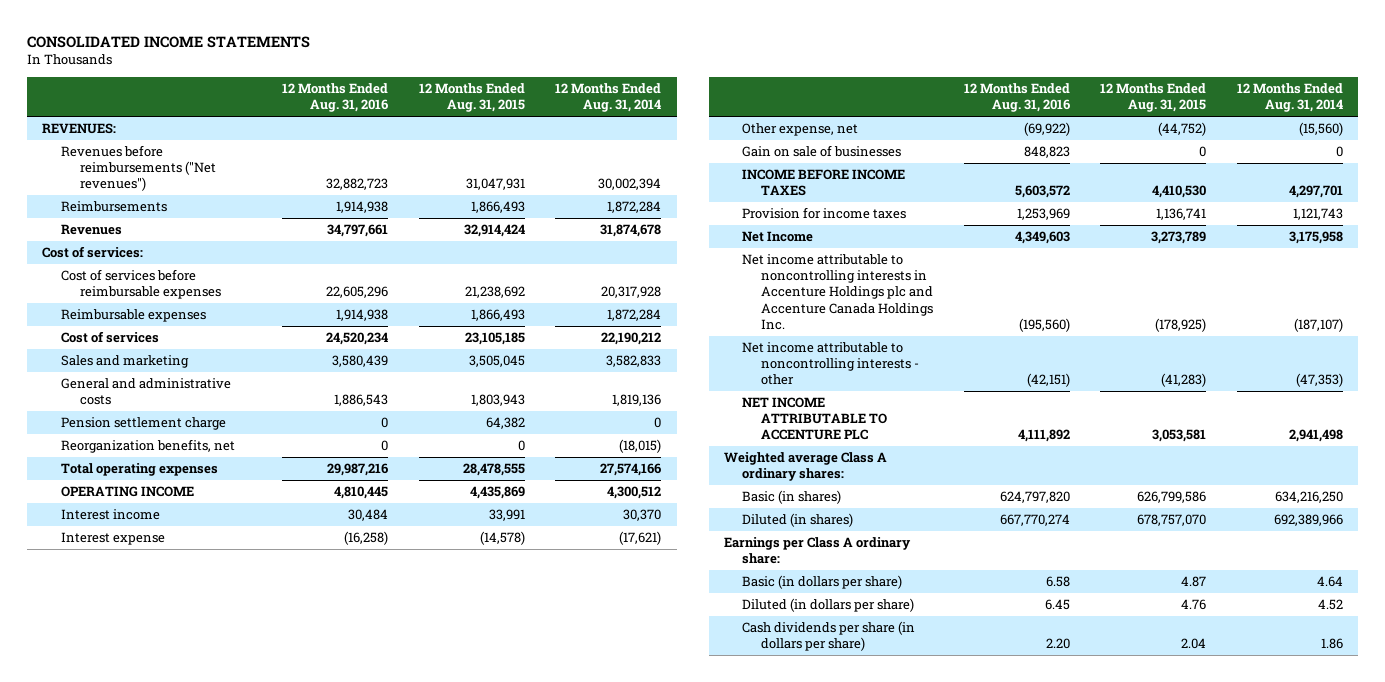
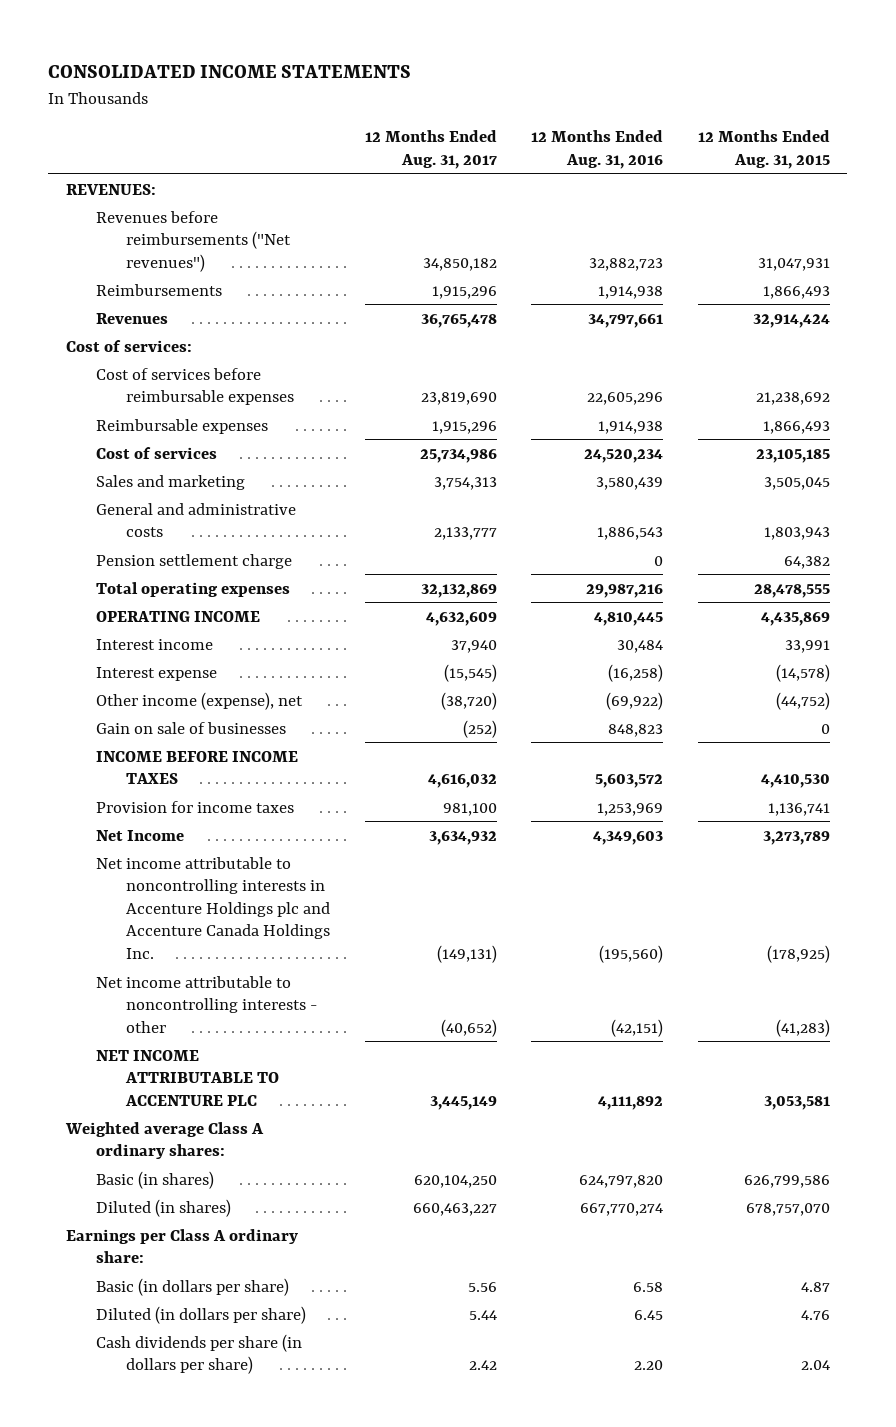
[555,83,662,113] 12 Months Ended Aug. 31, 2014 -> none
none -> [364,130,497,169] 12 Months Ended Aug. 31, 2017
[61,439,236,454] Reorganization benefits, net -> none
[742,123,859,137] Other expense, net -> [95,691,303,710] Other income (expense), net

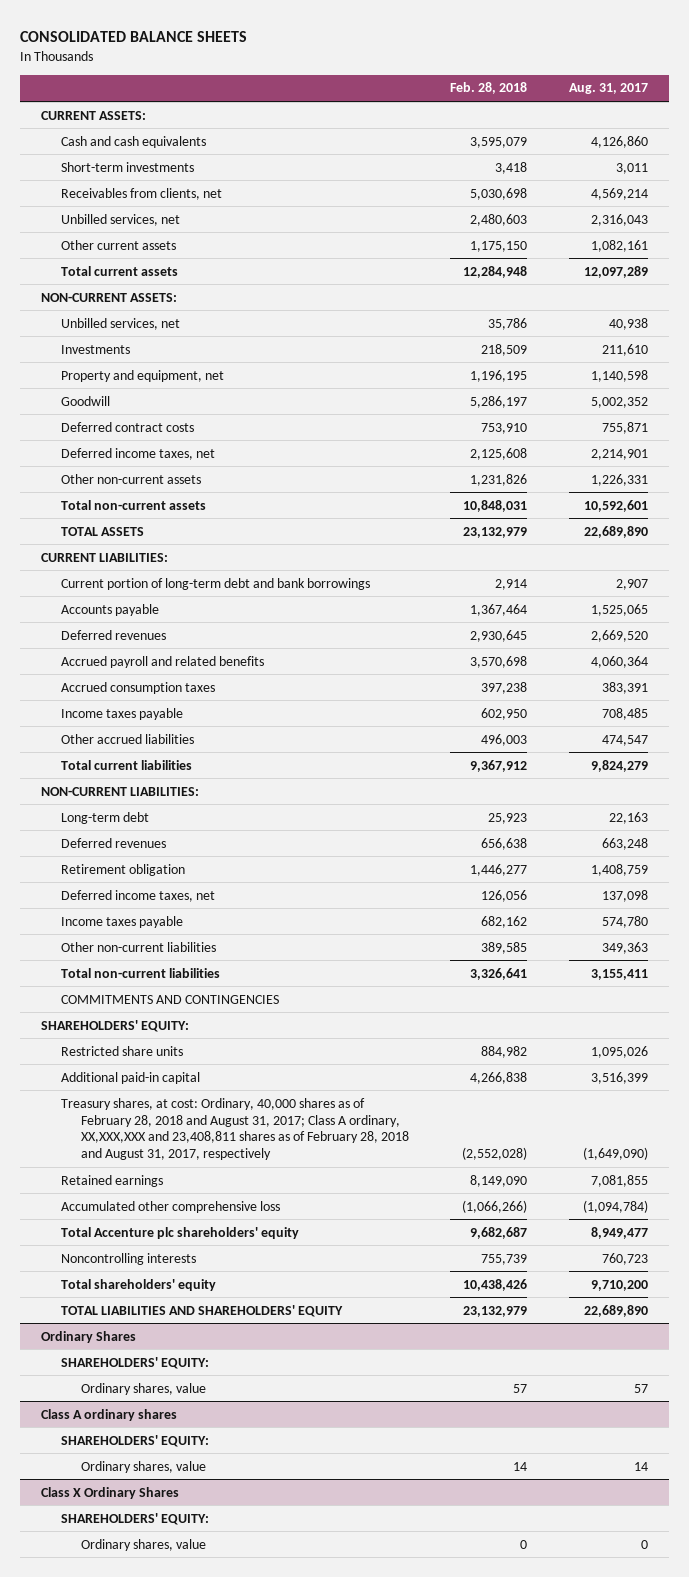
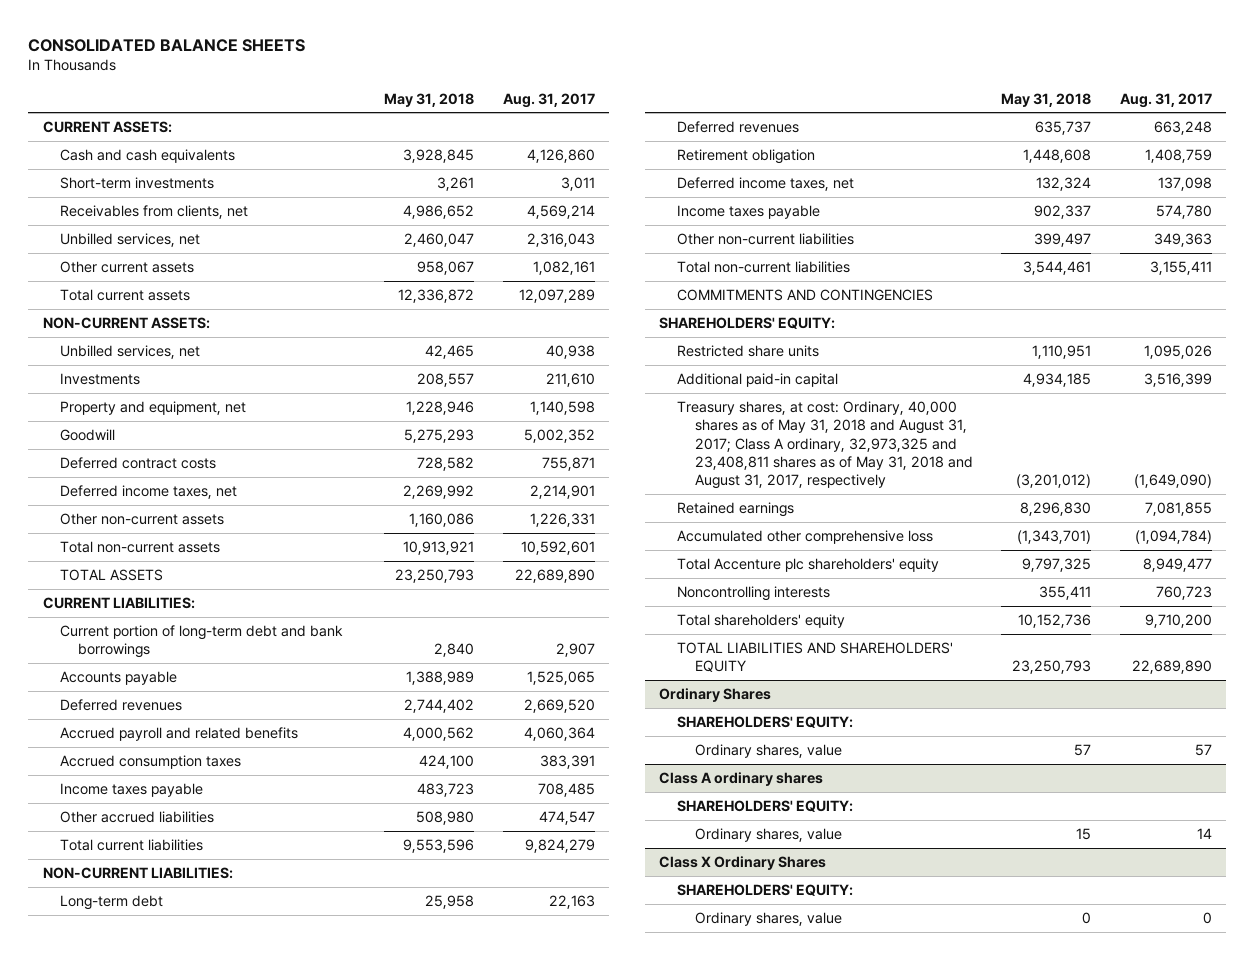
[450,82,528,95] Feb. 28, 2018 -> none
none -> [384,92,475,107] May 31, 2018
[60,1097,409,1161] Treasury shares, at cost: Ordinary, 40,000 shares as of February 28, 2018 and August 31, 2017; Class A ordinary, XX,XXX,XXX and 23,408,811 shares as of February 28, 2018 and August 31, 2017, respectively -> [677,401,973,490] Treasury shares, at cost: Ordinary, 40,000 shares as of May 31, 2018 and August 31, 2017; Class A ordinary, 32,973,325 and 23,408,811 shares as of May 31, 2018 and August 31, 2017, respectively

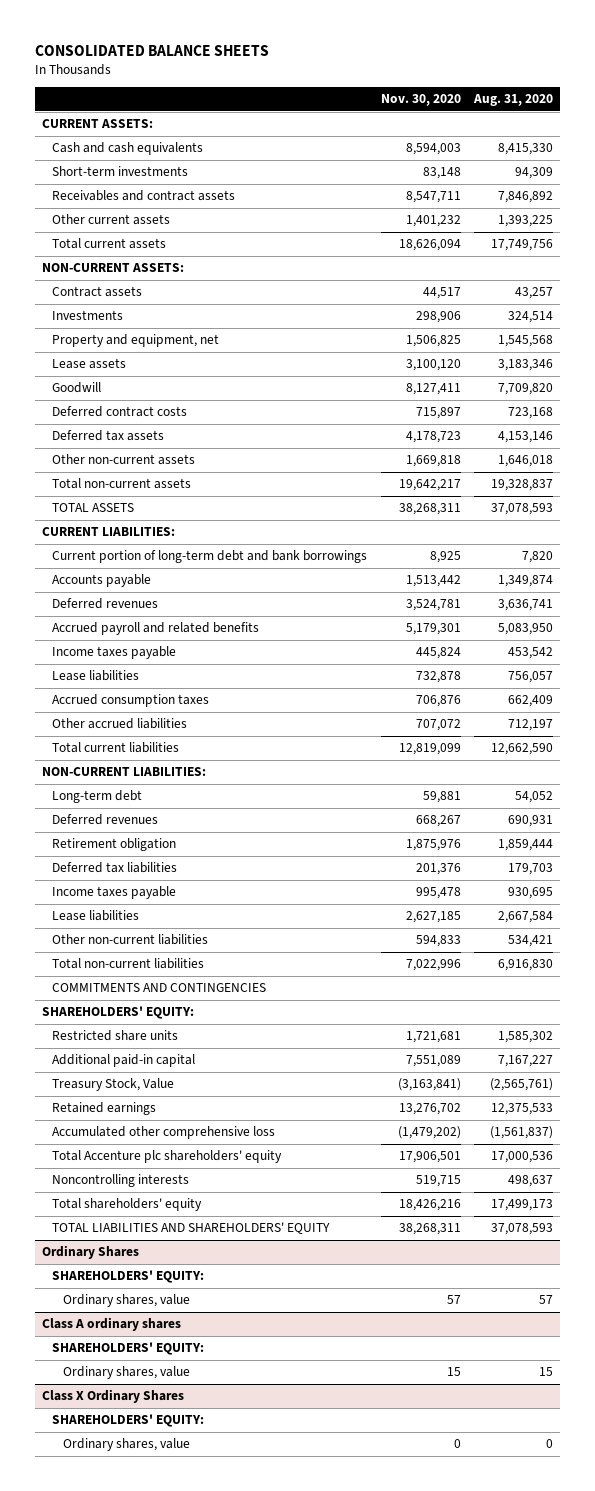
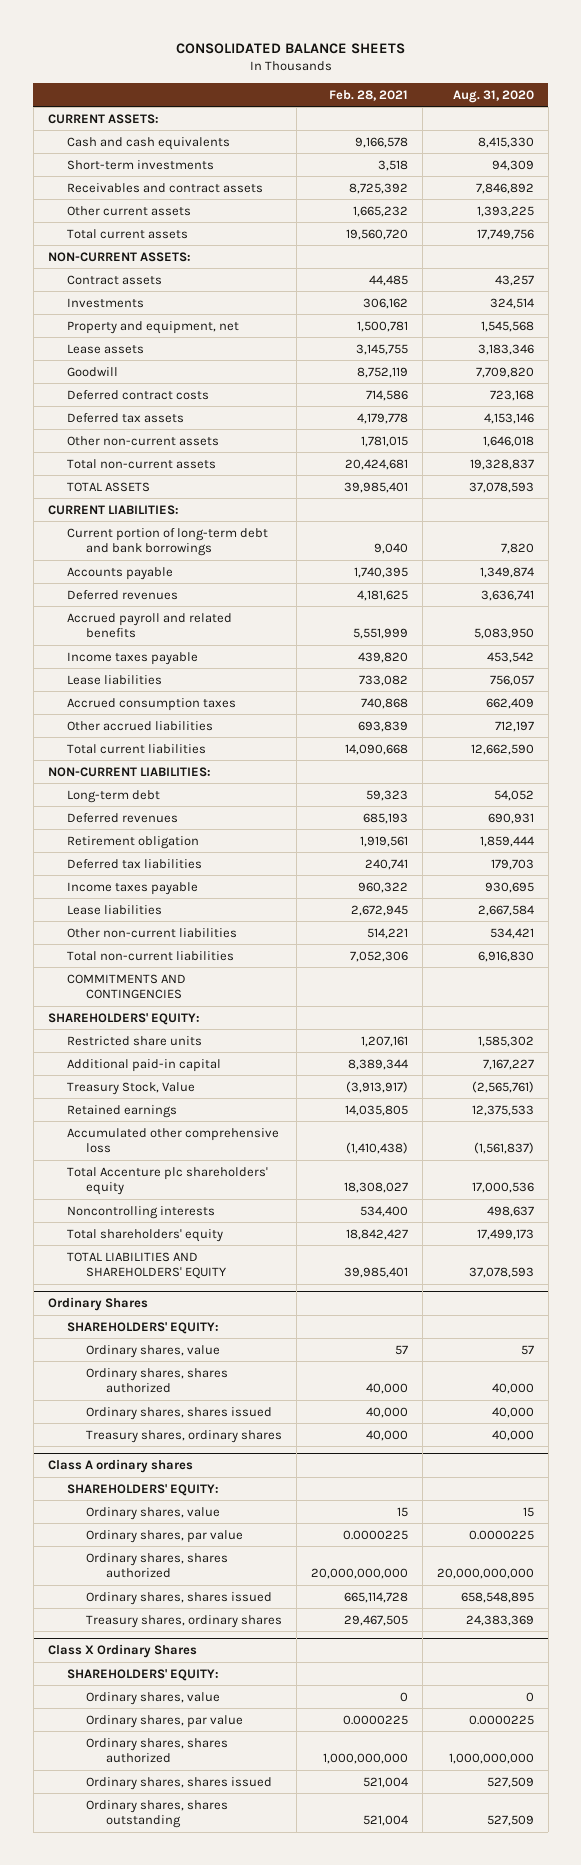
[380,94,461,107] Nov. 30, 2020 -> none
none -> [329,89,409,101] Feb. 28, 2021
none -> [86,1367,229,1394] Ordinary shares, shares authorized
none -> [86,1406,273,1420] Ordinary shares, shares issued
none -> [86,1429,283,1443] Treasury shares, ordinary shares
none -> [86,1529,244,1543] Ordinary shares, par value
none -> [86,1552,229,1579] Ordinary shares, shares authorized
none -> [86,1591,273,1605] Ordinary shares, shares issued
none -> [86,1614,283,1628] Treasury shares, ordinary shares
none -> [86,1714,244,1728] Ordinary shares, par value
none -> [86,1737,229,1764] Ordinary shares, shares authorized
none -> [86,1776,273,1790] Ordinary shares, shares issued
none -> [86,1799,229,1829] Ordinary shares, shares outstanding

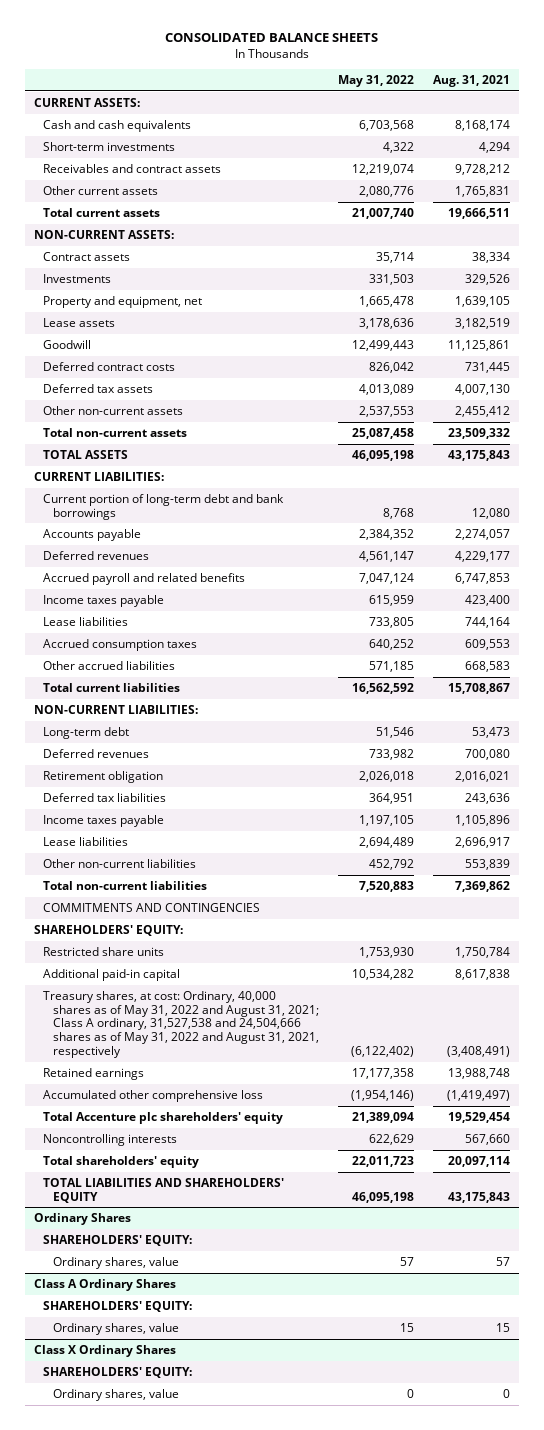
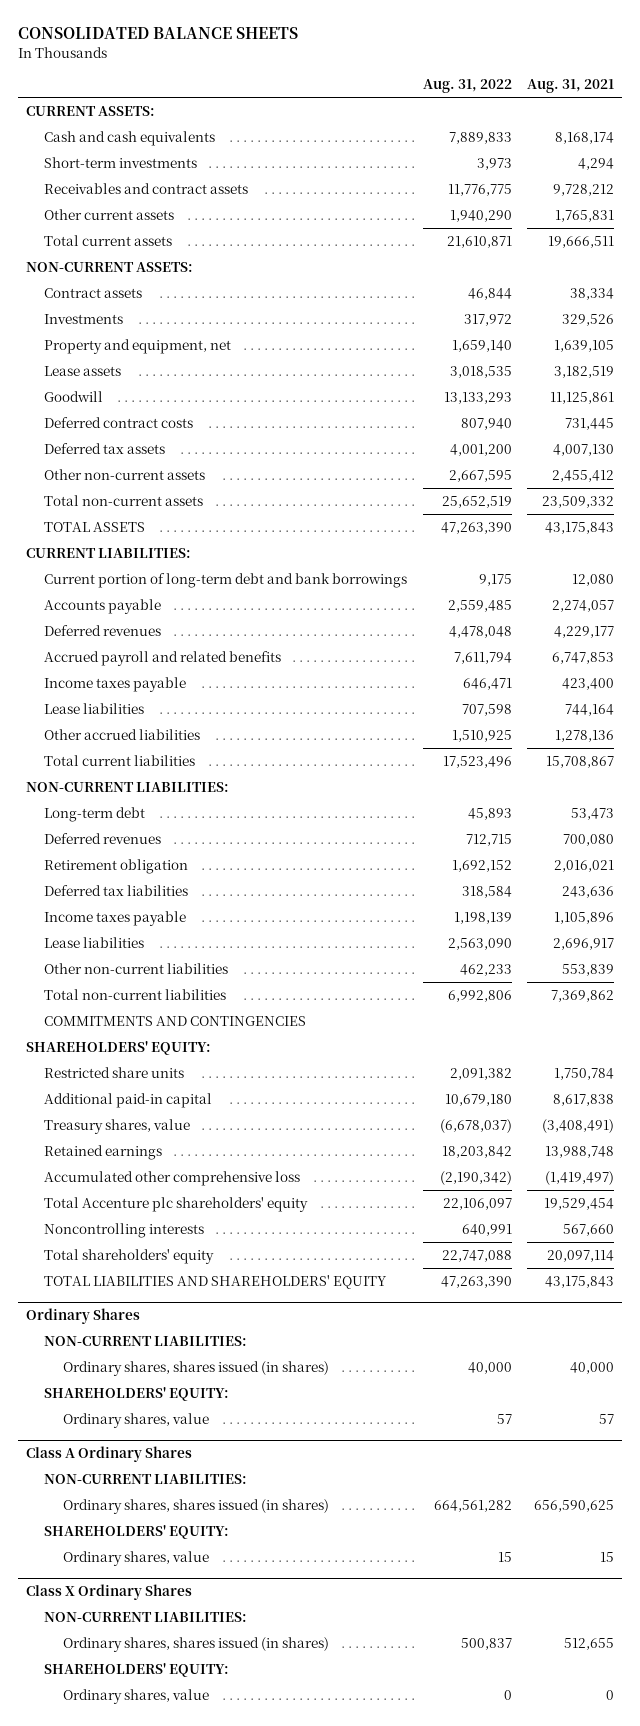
[337,74,414,87] May 31, 2022 -> none
none -> [422,79,512,94] Aug. 31, 2022
[43,638,198,651] Accrued consumption taxes -> none
[464,660,510,672] 668,583 -> [555,729,615,742] 1,278,136
[43,990,319,1058] Treasury shares, at cost: Ordinary, 40,000 shares as of May 31, 2022 and August 31, 2021; Class A ordinary, 31,527,538 and 24,504,666 shares as of May 31, 2022 and August 31, 2021, respectively -> [44,1118,191,1134] Treasury shares, value
none -> [44,1335,248,1346] NON-CURRENT LIABILITIES:
none -> [62,1360,329,1376] Ordinary shares, shares issued (in shares)
none -> [44,1473,248,1484] NON-CURRENT LIABILITIES:
none -> [62,1498,329,1514] Ordinary shares, shares issued (in shares)
none -> [44,1611,248,1622] NON-CURRENT LIABILITIES:
none -> [62,1636,329,1652] Ordinary shares, shares issued (in shares)

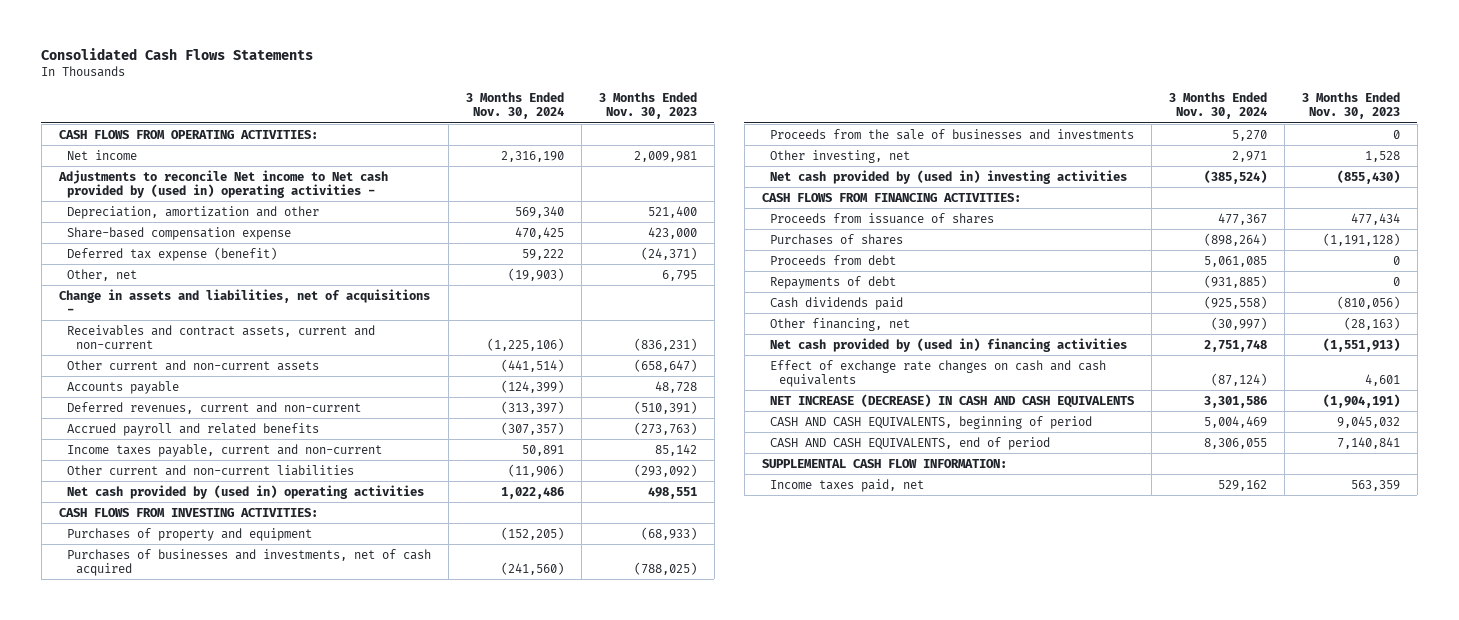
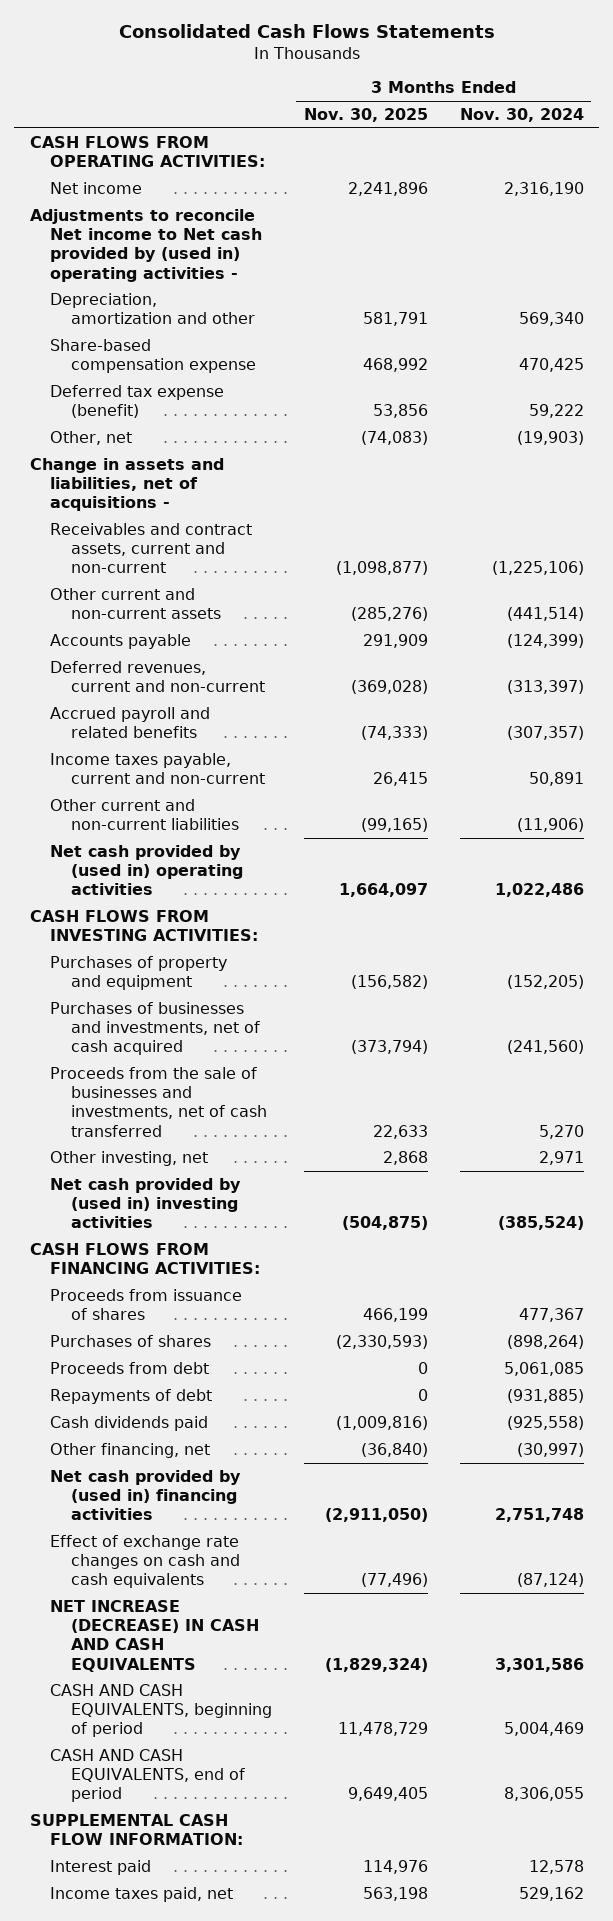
[599,92,698,120] 3 Months Ended Nov. 30, 2023 -> none
none -> [303,108,428,123] Nov. 30, 2025
[770,128,1135,140] Proceeds from the sale of businesses and investments -> [50,1066,268,1137] Proceeds from the sale of businesses and investments, net of cash transferred
none -> [50,1859,152,1875] Interest paid

